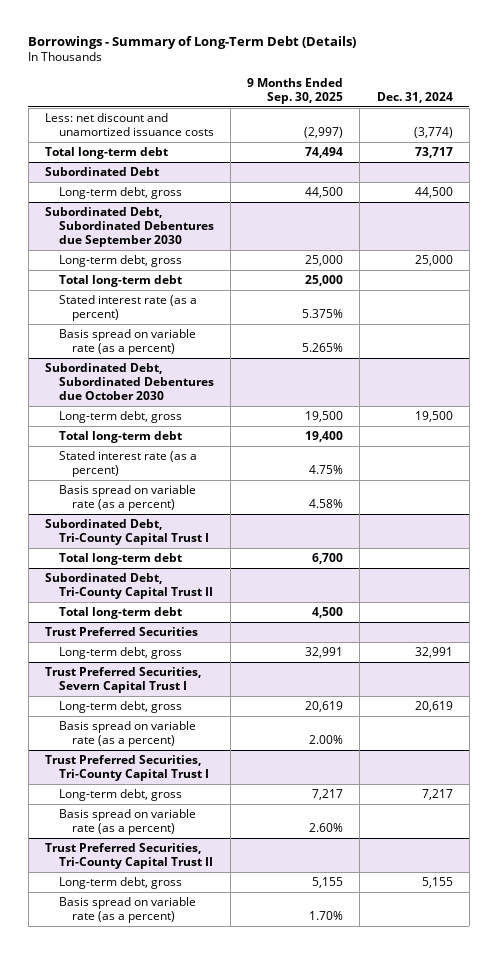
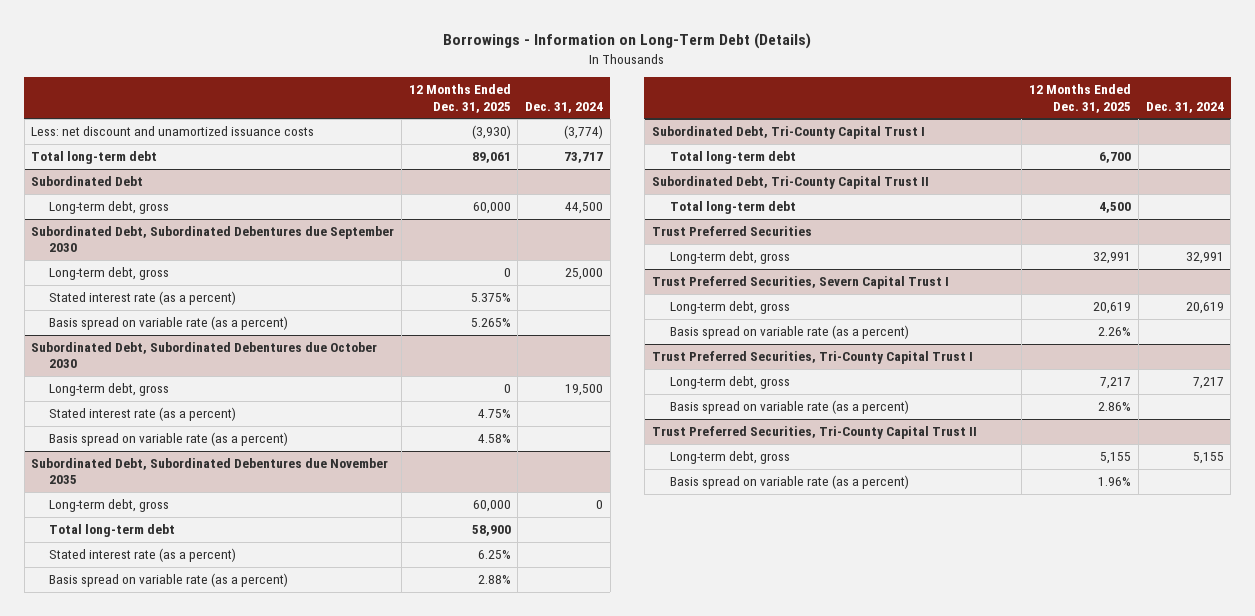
[28,36,357,50] Borrowings - Summary of Long-Term Debt (Details) -> [443,33,812,50] Borrowings - Information on Long-Term Debt (Details)
[247,77,344,104] 9 Months Ended Sep. 30, 2025 -> none
none -> [408,84,511,113] 12 Months Ended Dec. 31, 2025
[58,275,182,288] Total long-term debt -> none
[58,431,182,444] Total long-term debt -> none
none -> [31,458,389,485] Subordinated Debt, Subordinated Debentures due November 2035
none -> [49,499,170,513] Long-term debt, gross
none -> [49,524,176,538] Total long-term debt
none -> [49,548,237,563] Stated interest rate (as a percent)
none -> [49,573,289,588] Basis spread on variable rate (as a percent)

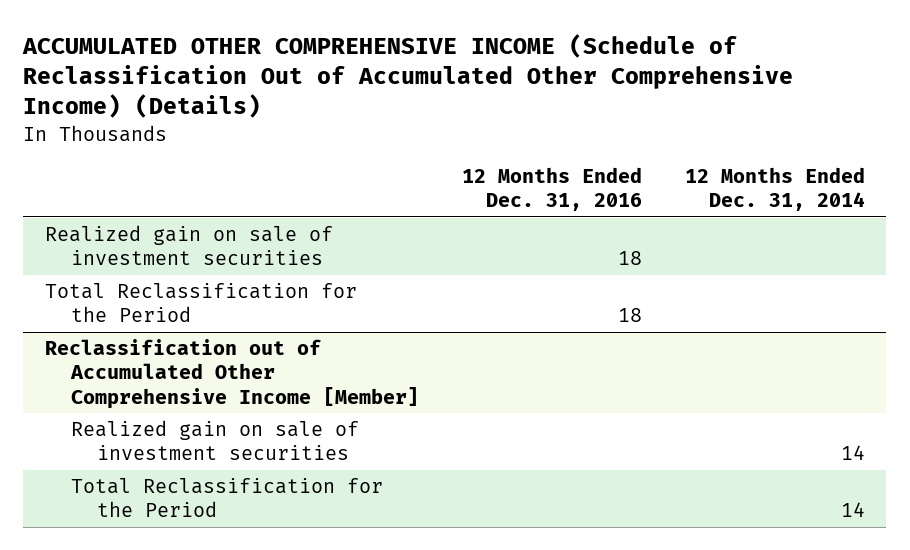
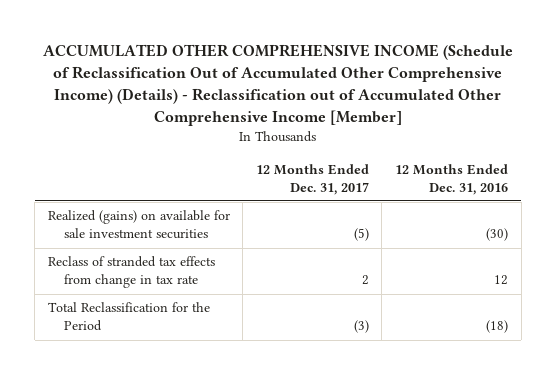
[22,33,794,119] ACCUMULATED OTHER COMPREHENSIVE INCOME (Schedule of Reclassification Out of Accumulated Other Comprehensive Income) (Details) -> [42,44,513,127] ACCUMULATED OTHER COMPREHENSIVE INCOME (Schedule of Reclassification Out of Accumulated Other Comprehensive Income) (Details) - Reclassification out of Accumulated Other Comprehensive Income [Member]
[684,167,865,212] 12 Months Ended Dec. 31, 2014 -> none
none -> [255,163,369,195] 12 Months Ended Dec. 31, 2017
[44,339,419,409] Reclassification out of Accumulated Other Comprehensive Income [Member] -> none
[70,420,359,461] Realized gain on sale of investment securities -> none
[70,478,383,518] Total Reclassification for the Period -> none
[44,225,333,266] Realized gain on sale of investment securities -> [47,210,230,240] Realized (gains) on available for sale investment securities
[617,251,642,266] 18 -> [486,228,509,242] (30)
none -> [47,256,215,289] Reclass of stranded tax effects from change in tax rate
[617,308,642,323] 18 -> [486,320,509,334] (18)

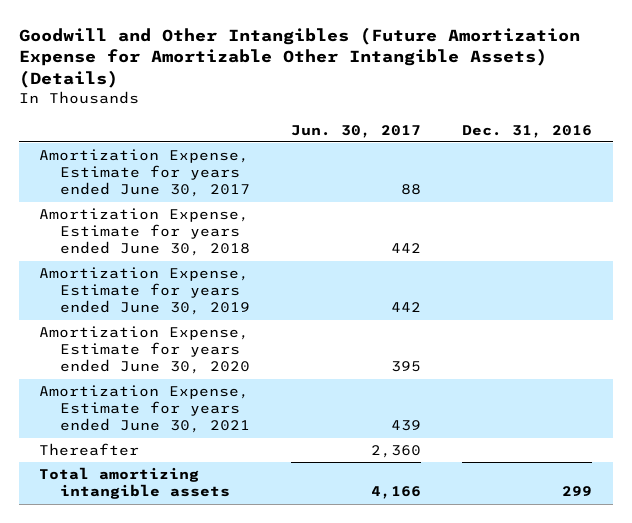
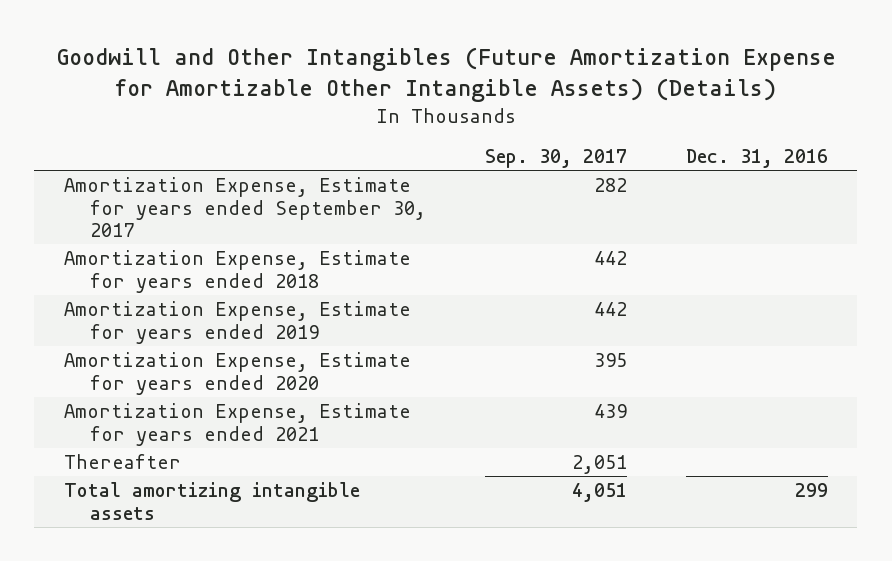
[291,124,422,138] Jun. 30, 2017 -> none
none -> [485,149,628,169] Sep. 30, 2017
[39,149,250,198] Amortization Expense, Estimate for years ended June 30, 2017 -> [63,176,427,238] Amortization Expense, Estimate for years ended September 30, 2017
[39,208,250,257] Amortization Expense, Estimate for years ended June 30, 2018 -> [63,249,411,293] Amortization Expense, Estimate for years ended 2018
[39,267,250,316] Amortization Expense, Estimate for years ended June 30, 2019 -> [63,300,411,344] Amortization Expense, Estimate for years ended 2019
[39,326,250,375] Amortization Expense, Estimate for years ended June 30, 2020 -> [63,351,411,395] Amortization Expense, Estimate for years ended 2020
[39,385,250,434] Amortization Expense, Estimate for years ended June 30, 2021 -> [63,402,411,446] Amortization Expense, Estimate for years ended 2021

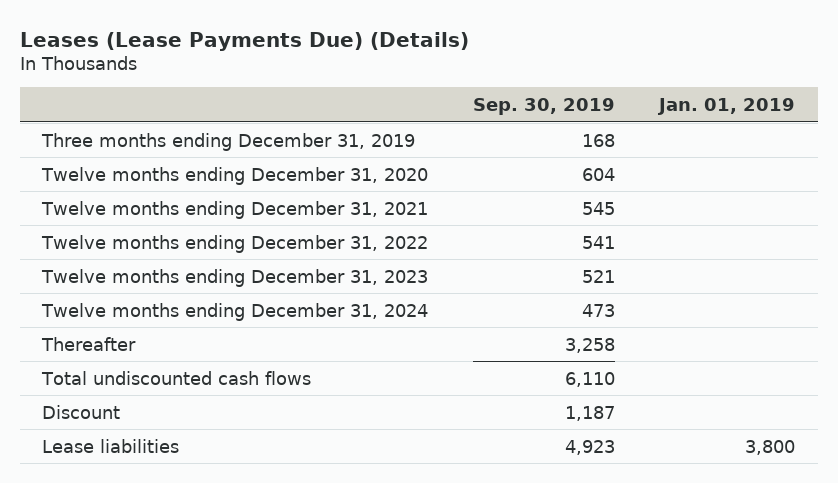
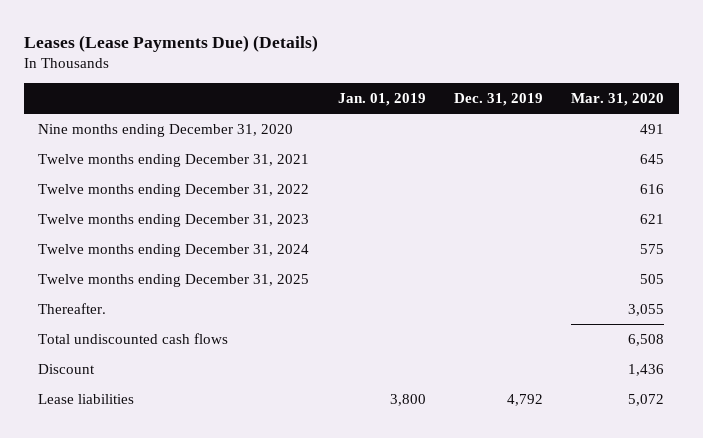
[472,97,615,115] Sep. 30, 2019 -> none
none -> [454,92,544,106] Dec. 31, 2019
none -> [571,92,665,106] Mar. 31, 2020
[41,166,429,185] Twelve months ending December 31, 2020 -> none
[41,132,416,151] Three months ending December 31, 2019 -> [38,123,294,137] Nine months ending December 31, 2020
none -> [38,273,310,287] Twelve months ending December 31, 2025
[41,336,137,351] Thereafter -> [38,302,107,314] Thereafter.

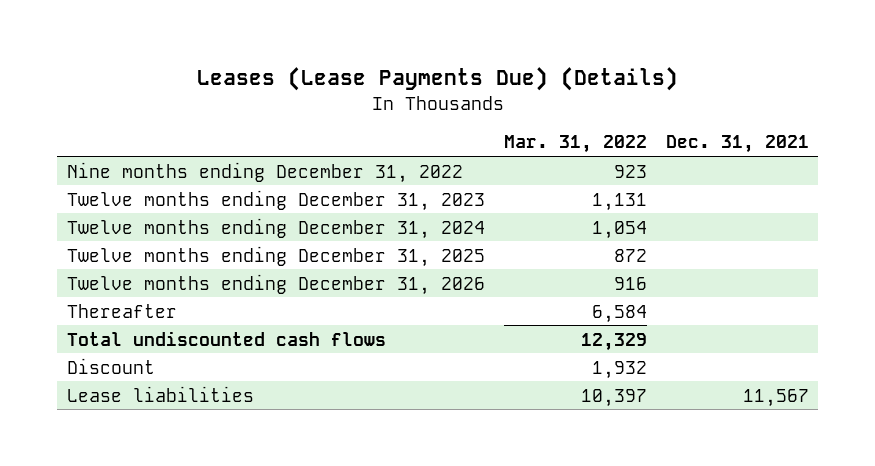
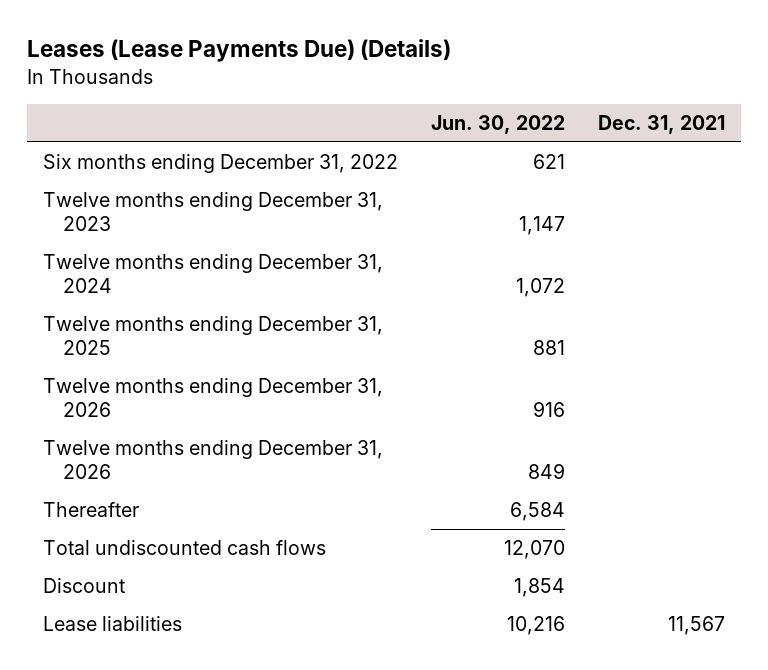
[503,135,647,154] Mar. 31, 2022 -> none
none -> [431,114,566,134] Jun. 30, 2022
[66,161,463,183] Nine months ending December 31, 2022 -> [43,154,399,174] Six months ending December 31, 2022
none -> [43,440,384,480] Twelve months ending December 31, 2026

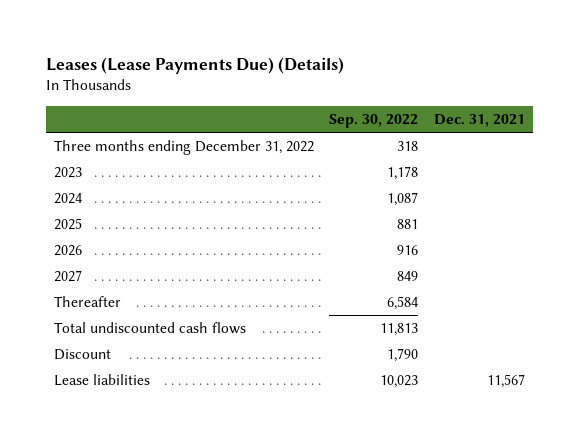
[431,114,566,134] Jun. 30, 2022 -> none
none -> [329,114,419,129] Sep. 30, 2022
[43,154,399,174] Six months ending December 31, 2022 -> [53,140,314,156] Three months ending December 31, 2022
[43,192,384,232] Twelve months ending December 31, 2023 -> [53,167,82,179] 2023
[43,254,384,294] Twelve months ending December 31, 2024 -> [53,193,82,205] 2024
[43,316,384,356] Twelve months ending December 31, 2025 -> [53,218,82,231] 2025
[43,378,384,418] Twelve months ending December 31, 2026 -> [53,245,82,257] 2026
[43,440,384,480] Twelve months ending December 31, 2026 -> [53,270,82,283] 2027

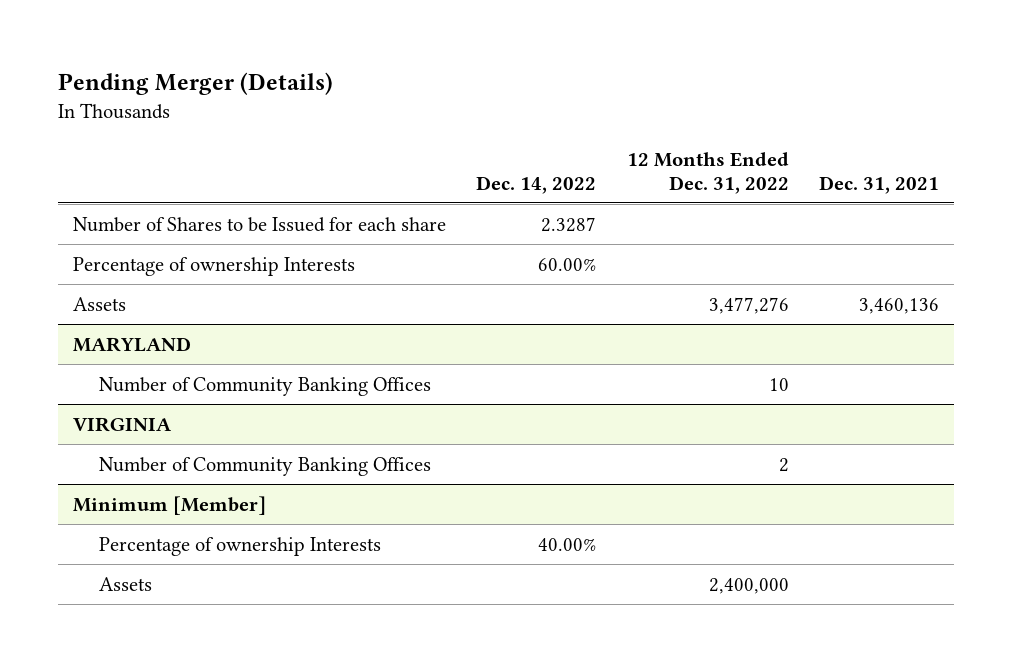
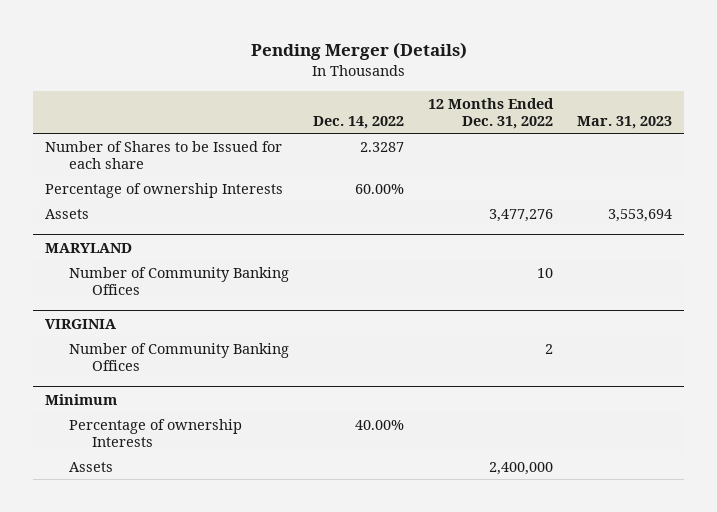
[818,175,939,194] Dec. 31, 2021 -> none
none -> [576,116,672,130] Mar. 31, 2023
[73,495,267,515] Minimum [Member] -> [45,393,118,405] Minimum

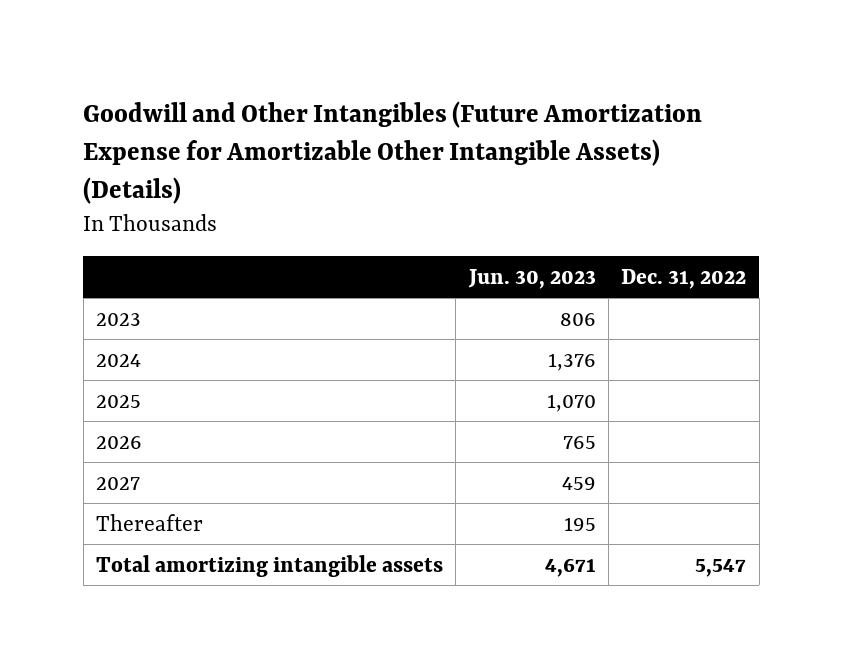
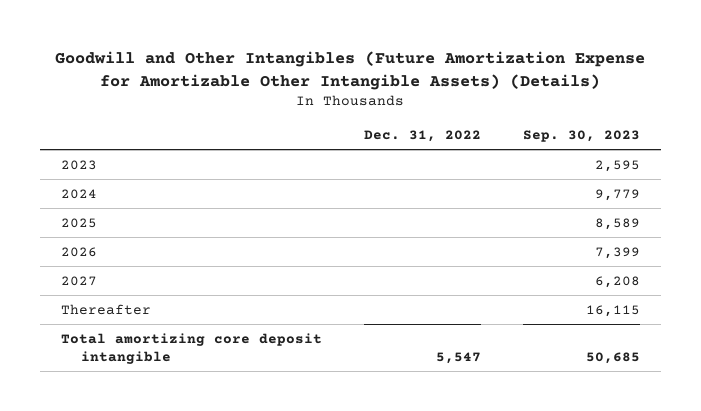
[467,268,596,289] Jun. 30, 2023 -> none
none -> [522,129,640,142] Sep. 30, 2023
[96,554,444,577] Total amortizing intangible assets -> [61,332,323,365] Total amortizing core deposit intangible

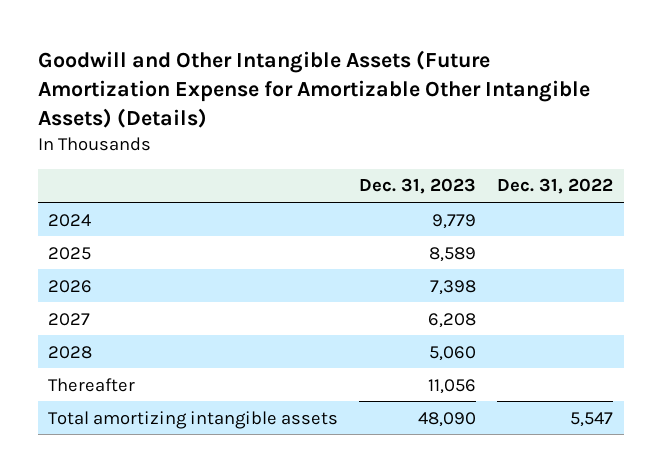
[55,50,646,90] Goodwill and Other Intangibles (Future Amortization Expense for Amortizable Other Intangible Assets) (Details) -> [37,49,590,128] Goodwill and Other Intangible Assets (Future Amortization Expense for Amortizable Other Intangible Assets) (Details)
[522,129,640,142] Sep. 30, 2023 -> none
none -> [359,178,477,195] Dec. 31, 2023
[61,159,98,170] 2023 -> none
none -> [48,345,93,359] 2028
[61,332,323,365] Total amortizing core deposit intangible -> [48,410,339,429] Total amortizing intangible assets

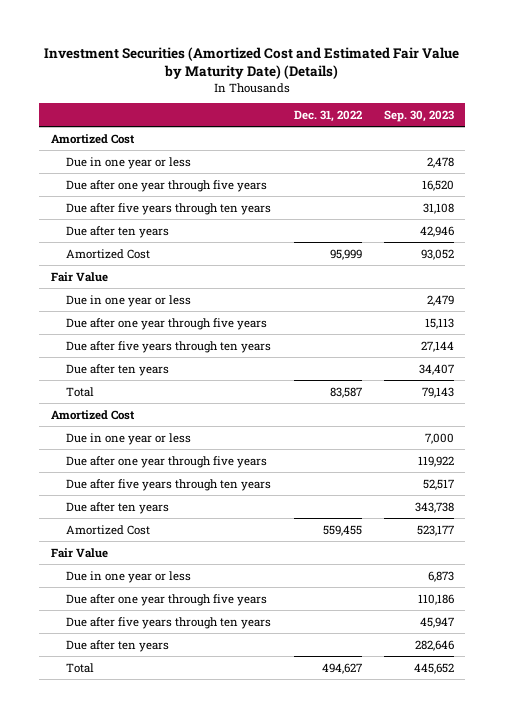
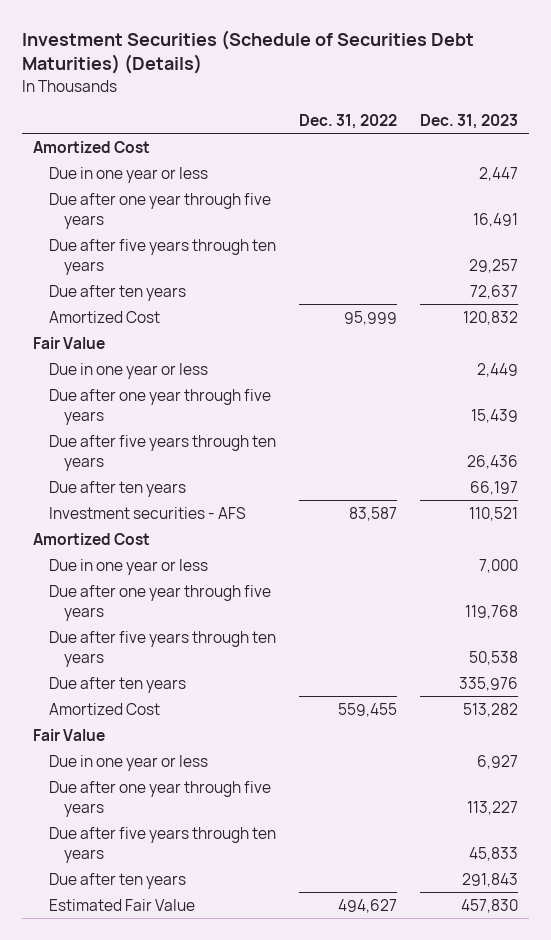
[44,46,460,79] Investment Securities (Amortized Cost and Estimated Fair Value by Maturity Date) (Details) -> [21,30,474,75] Investment Securities (Schedule of Securities Debt Maturities) (Details)
[384,110,455,123] Sep. 30, 2023 -> none
none -> [419,114,518,130] Dec. 31, 2023
[66,386,95,397] Total -> [48,506,246,519] Investment securities - AFS
[66,662,95,673] Total -> [48,898,195,911] Estimated Fair Value

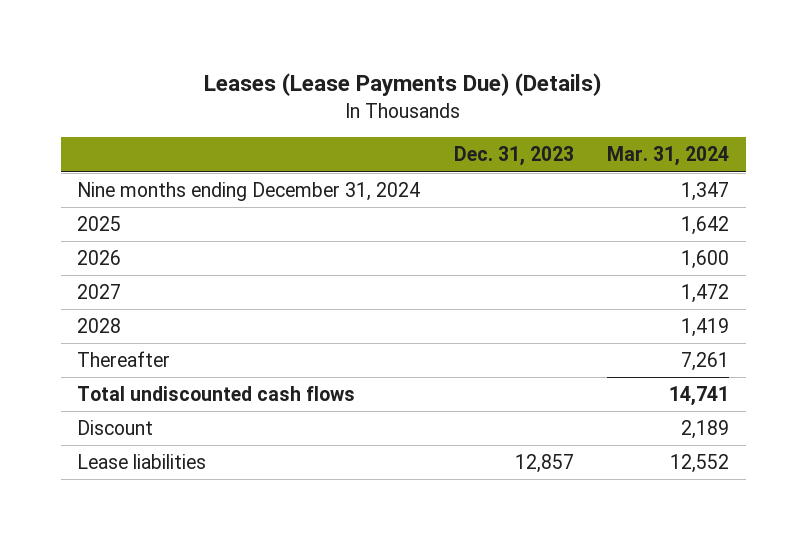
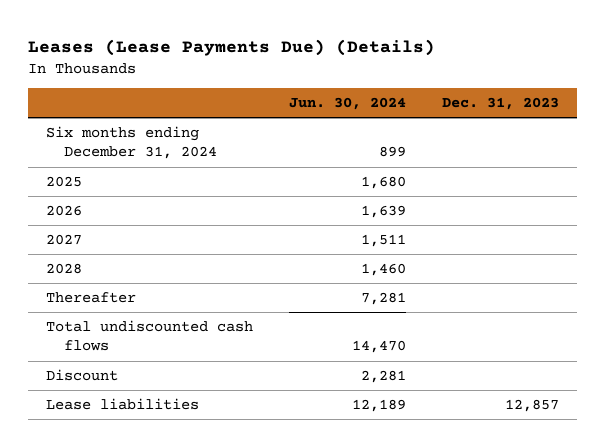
[606,146,729,167] Mar. 31, 2024 -> none
none -> [289,97,407,111] Jun. 30, 2024
[77,182,421,202] Nine months ending December 31, 2024 -> [45,126,217,160] Six months ending December 31, 2024

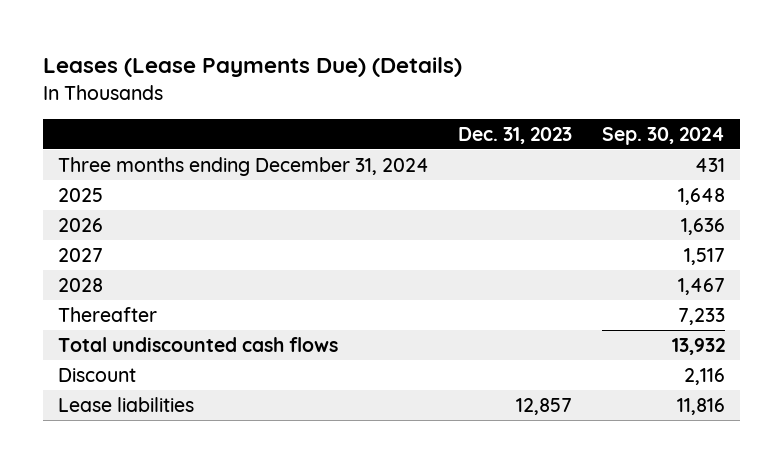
[289,97,407,111] Jun. 30, 2024 -> none
none -> [602,127,726,146] Sep. 30, 2024
[45,126,217,160] Six months ending December 31, 2024 -> [57,156,429,176] Three months ending December 31, 2024

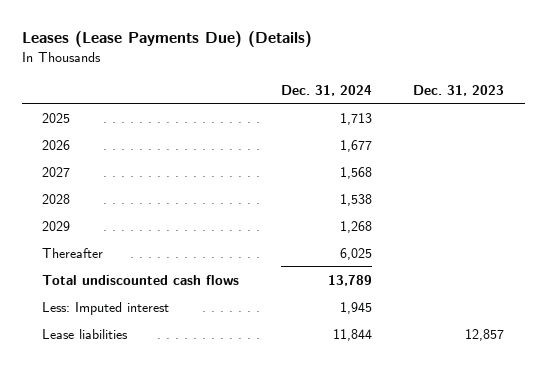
[602,127,726,146] Sep. 30, 2024 -> none
none -> [280,84,372,96] Dec. 31, 2024
[57,156,429,176] Three months ending December 31, 2024 -> none
none -> [42,220,71,231] 2029
[57,367,136,382] Discount -> [42,301,170,315] Less: Imputed interest

